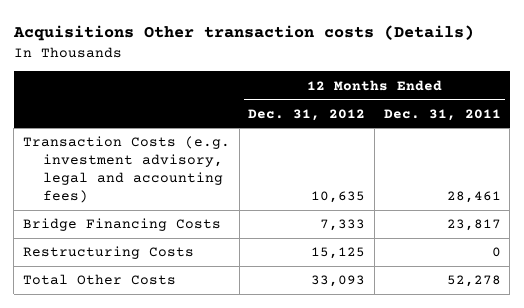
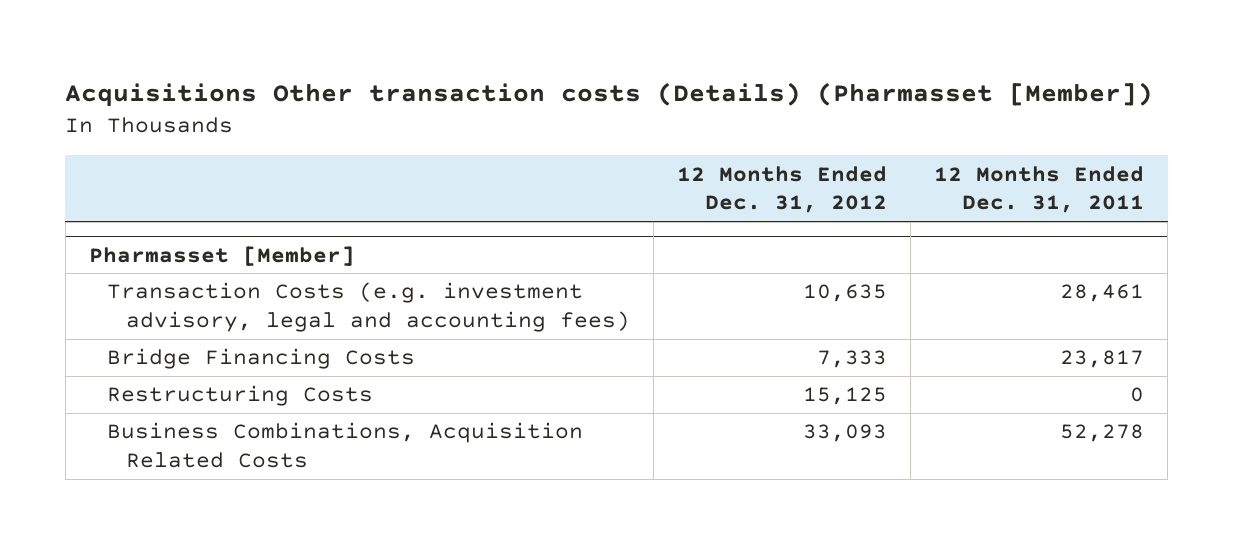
[12,24,474,41] Acquisitions Other transaction costs (Details) -> [65,82,1154,108] Acquisitions Other transaction costs (Details) (Pharmasset [Member])
none -> [88,245,355,266] Pharmasset [Member]
[23,274,177,286] Total Other Costs -> [107,422,584,469] Business Combinations, Acquisition Related Costs

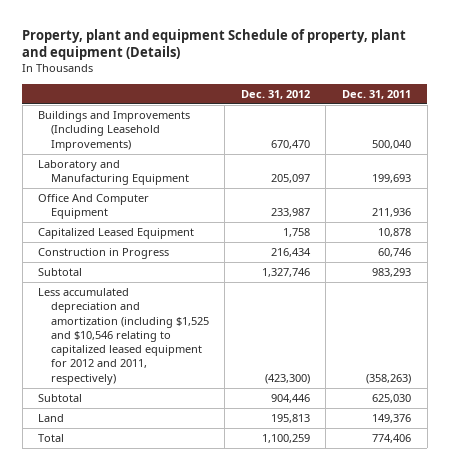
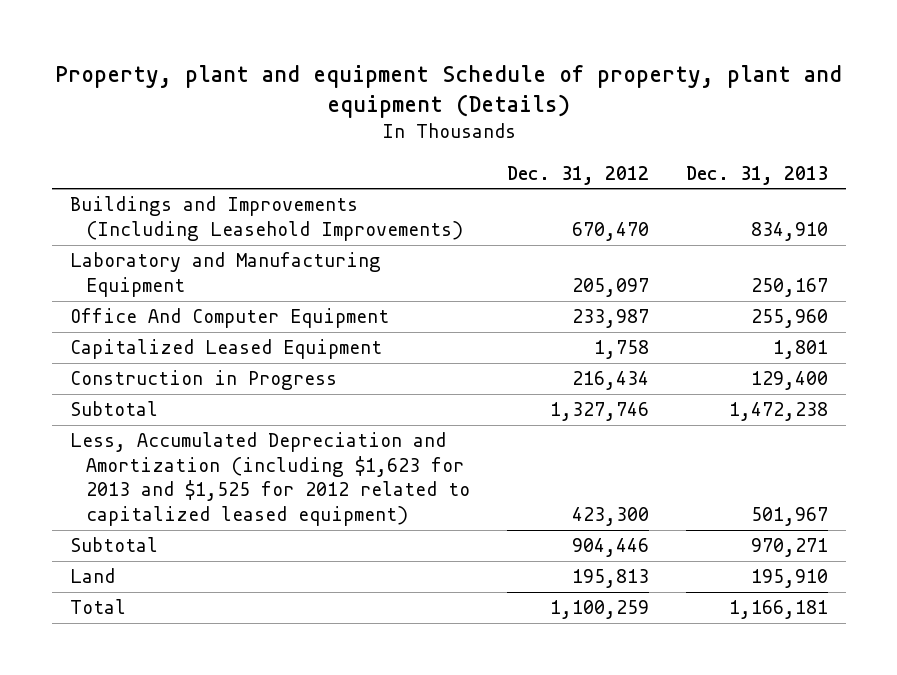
[341,89,411,99] Dec. 31, 2011 -> none
none -> [685,165,828,185] Dec. 31, 2013
[38,288,209,385] Less accumulated depreciation and amortization (including $1,525 and $10,546 relating to capitalized leased equipment for 2012 and 2011, respectively) -> [69,432,471,526] Less, Accumulated Depreciation and Amortization (including $1,623 for 2013 and $1,525 for 2012 related to capitalized leased equipment)
[264,373,310,384] (423,300) -> [571,506,649,526] 423,300

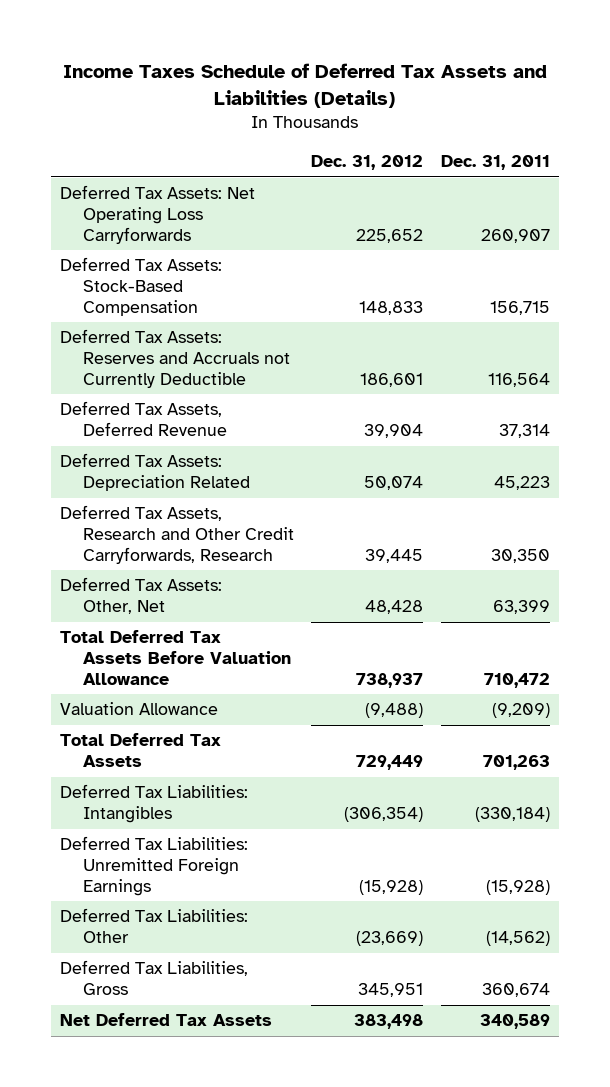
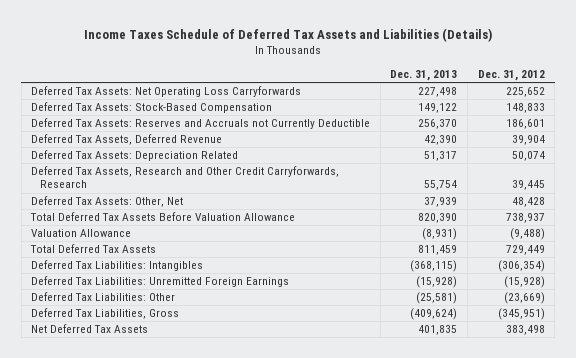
[441,155,551,171] Dec. 31, 2011 -> none
none -> [390,69,458,81] Dec. 31, 2013
[358,983,424,998] 345,951 -> [497,308,545,321] (345,951)

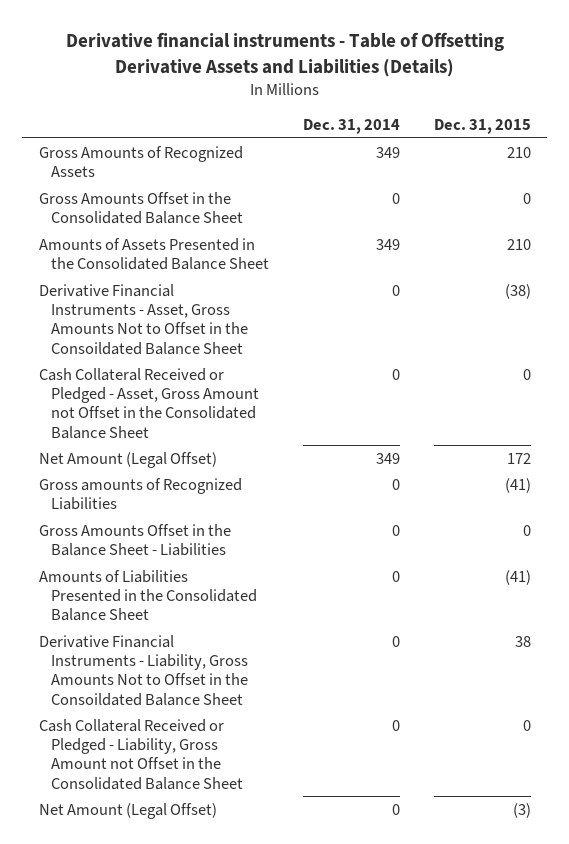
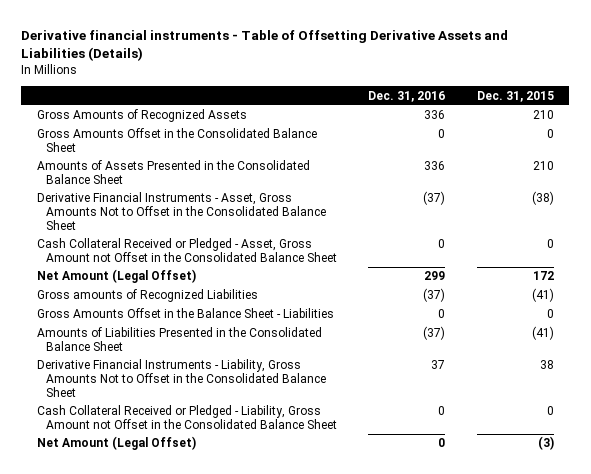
[302,119,400,135] Dec. 31, 2014 -> none
none -> [368,90,446,102] Dec. 31, 2016
[38,283,248,355] Derivative Financial Instruments - Asset, Gross Amounts Not to Offset in the Consoildated Balance Sheet -> [37,192,326,230] Derivative Financial Instruments - Asset, Gross Amounts Not to Offset in the Consolidated Balance Sheet
[38,634,248,706] Derivative Financial Instruments - Liability, Gross Amounts Not to Offset in the Consoildated Balance Sheet -> [37,359,326,397] Derivative Financial Instruments - Liability, Gross Amounts Not to Offset in the Consolidated Balance Sheet

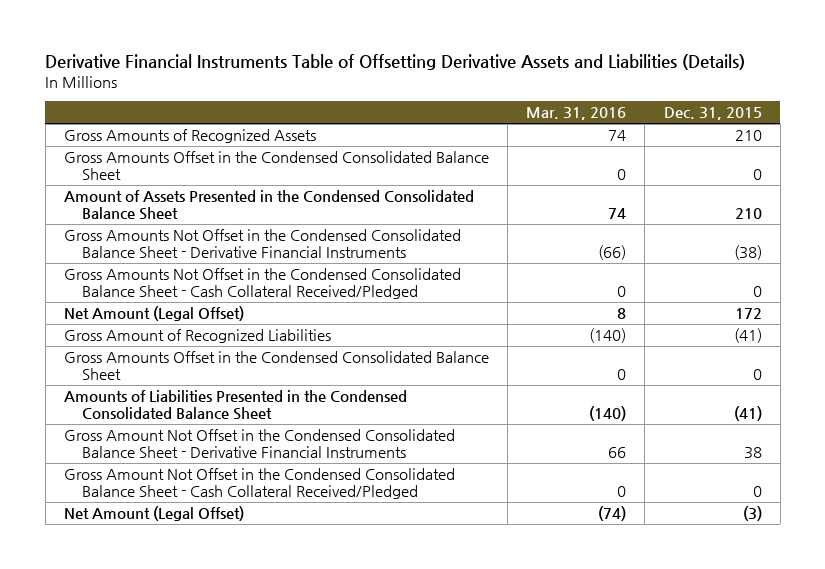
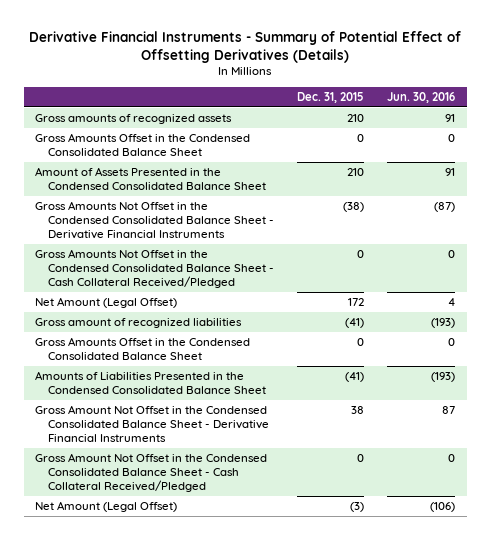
[45,54,746,71] Derivative Financial Instruments Table of Offsetting Derivative Assets and Liabilities (Details) -> [29,30,462,63] Derivative Financial Instruments - Summary of Potential Effect of Offsetting Derivatives (Details)
[526,107,627,121] Mar. 31, 2016 -> none
none -> [387,91,456,103] Jun. 30, 2016
[63,129,316,144] Gross Amounts of Recognized Assets -> [35,114,233,125] Gross amounts of recognized assets
[63,329,331,344] Gross Amount of Recognized Liabilities -> [35,318,243,329] Gross amount of recognized liabilities

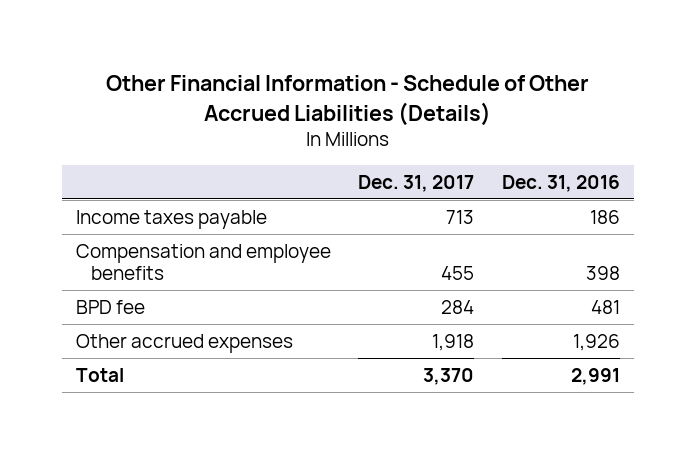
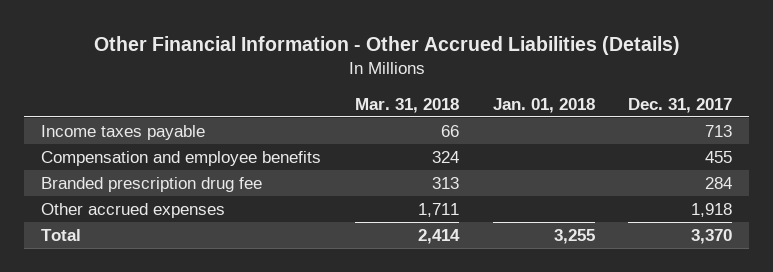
[105,75,589,126] Other Financial Information - Schedule of Other Accrued Liabilities (Details) -> [93,35,680,55] Other Financial Information - Other Accrued Liabilities (Details)
[501,174,620,192] Dec. 31, 2016 -> none
none -> [354,97,459,113] Mar. 31, 2018
none -> [492,97,595,113] Jan. 01, 2018
[75,299,145,314] BPD fee -> [40,176,262,192] Branded prescription drug fee

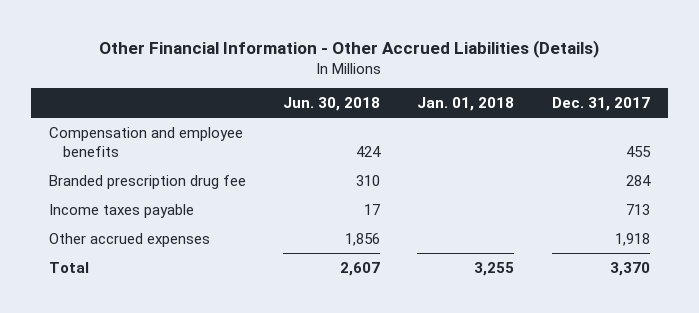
[354,97,459,113] Mar. 31, 2018 -> none
none -> [283,96,381,111] Jun. 30, 2018
[40,124,205,140] Income taxes payable -> [49,203,195,218] Income taxes payable

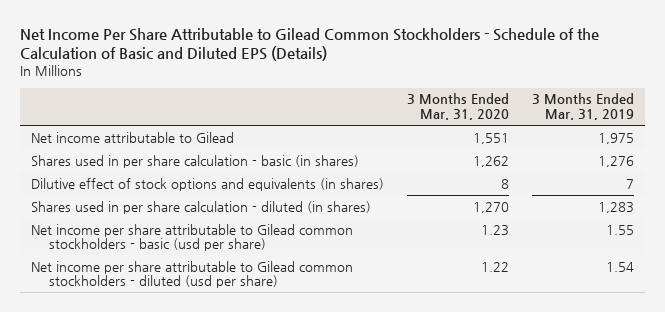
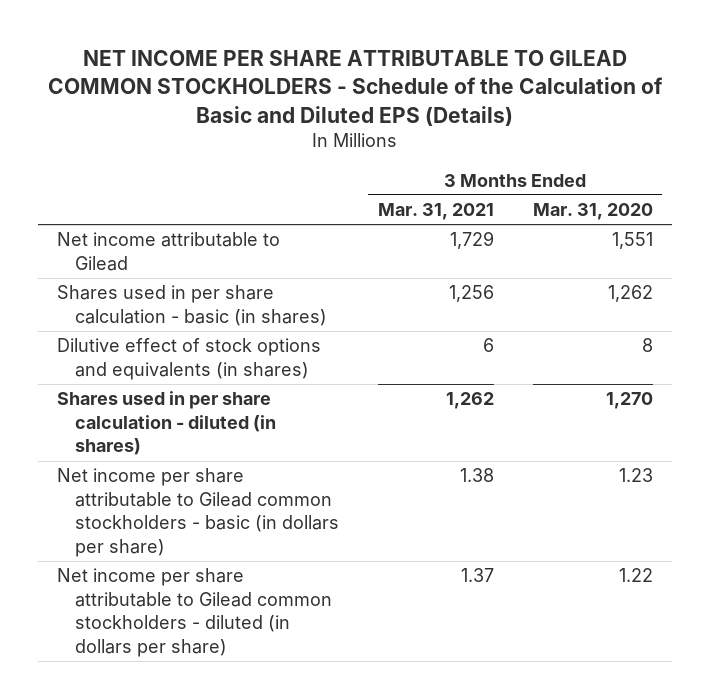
[19,28,599,62] Net Income Per Share Attributable to Gilead Common Stockholders - Schedule of the Calculation of Basic and Diluted EPS (Details) -> [47,49,663,126] NET INCOME PER SHARE ATTRIBUTABLE TO GILEAD COMMON STOCKHOLDERS - Schedule of the Calculation of Basic and Diluted EPS (Details)
[531,93,634,121] 3 Months Ended Mar. 31, 2019 -> none
none -> [377,203,494,221] Mar. 31, 2021
[31,223,354,252] Net income per share attributable to Gilead common stockholders - basic (usd per share) -> [57,468,340,558] Net income per share attributable to Gilead common stockholders - basic (in dollars per share)
[31,260,354,289] Net income per share attributable to Gilead common stockholders - diluted (usd per share) -> [57,568,333,658] Net income per share attributable to Gilead common stockholders - diluted (in dollars per share)

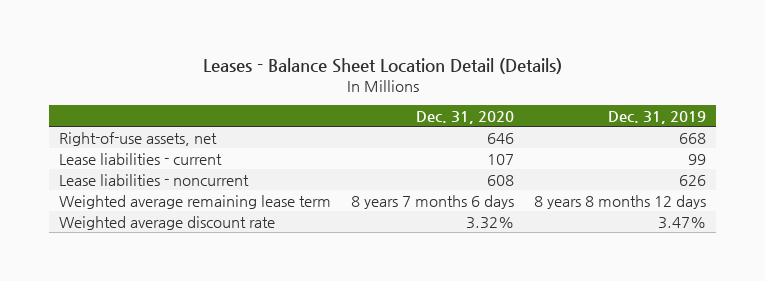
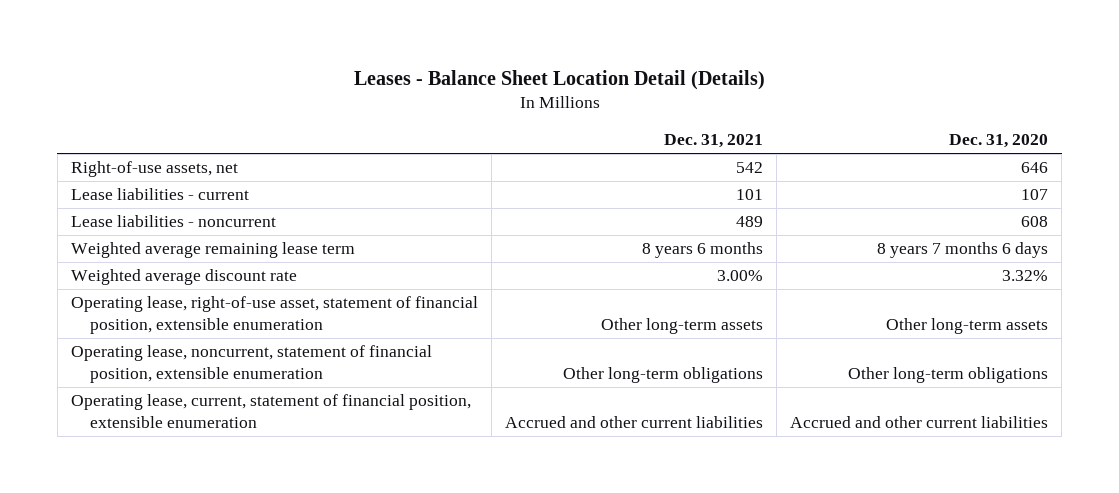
[608,110,707,124] Dec. 31, 2019 -> none
none -> [664,134,764,149] Dec. 31, 2021
none -> [70,296,478,335] Operating lease, right-of-use asset, statement of financial position, extensible enumeration
none -> [70,345,432,384] Operating lease, noncurrent, statement of financial position, extensible enumeration
none -> [70,394,471,429] Operating lease, current, statement of financial position, extensible enumeration

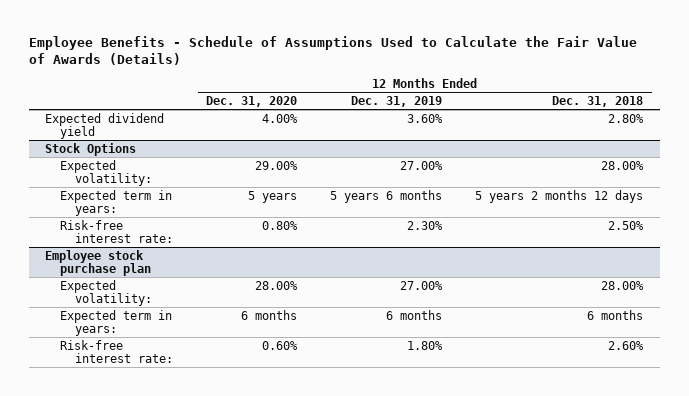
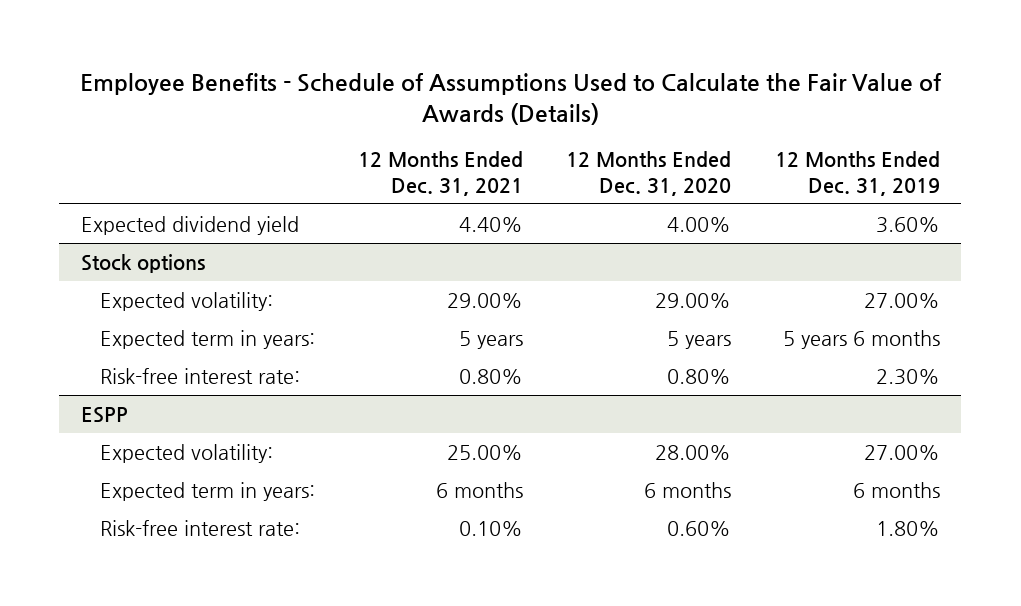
[552,95,644,107] Dec. 31, 2018 -> none
none -> [358,151,524,196] 12 Months Ended Dec. 31, 2021
[45,142,137,156] Stock Options -> [80,253,205,273] Stock options
[45,249,152,277] Employee stock purchase plan -> [80,406,128,423] ESPP

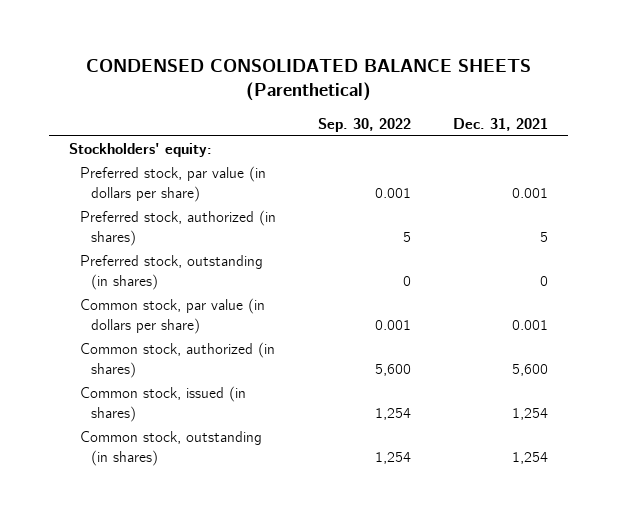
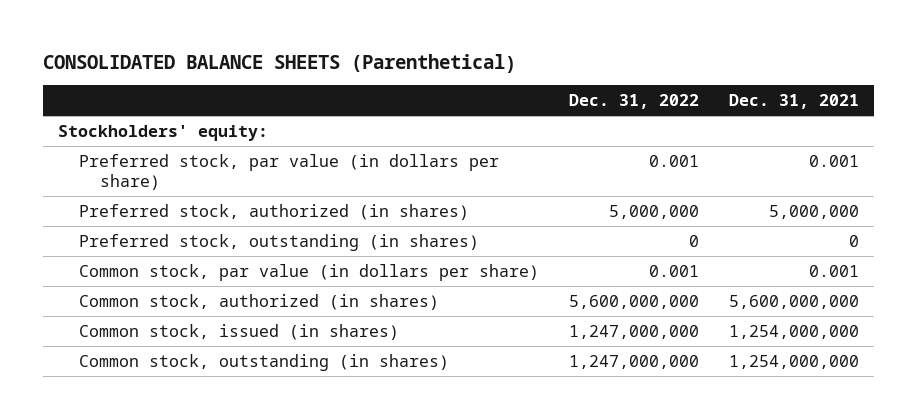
[85,59,531,101] CONDENSED CONSOLIDATED BALANCE SHEETS (Parenthetical) -> [43,53,517,73] CONSOLIDATED BALANCE SHEETS (Parenthetical)
[317,117,411,132] Sep. 30, 2022 -> none
none -> [569,94,700,110] Dec. 31, 2022
[539,231,548,242] 5 -> [769,205,860,220] 5,000,000
[511,363,548,376] 5,600 -> [729,295,860,310] 5,600,000,000
[511,407,548,420] 1,254 -> [729,325,860,340] 1,254,000,000
[511,451,548,464] 1,254 -> [729,355,860,370] 1,254,000,000

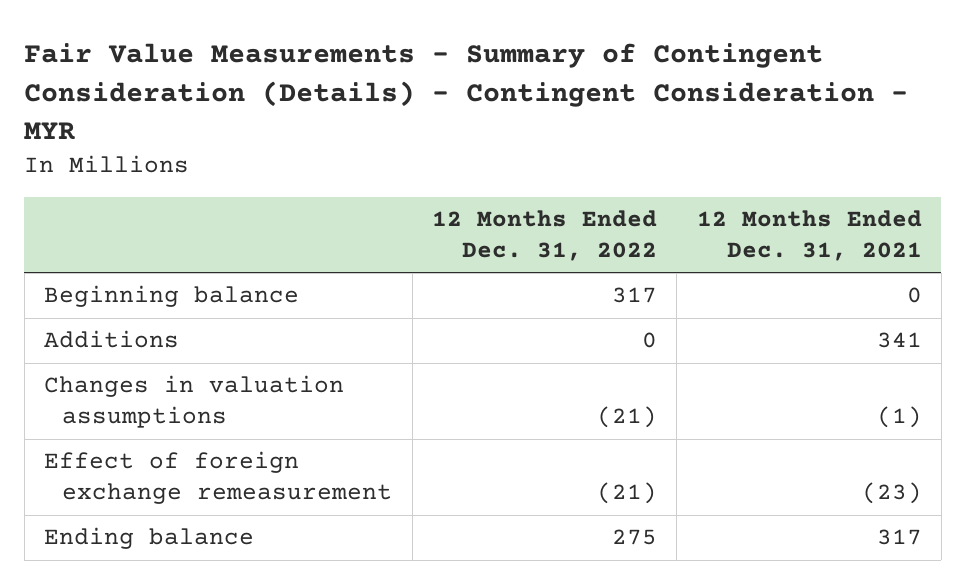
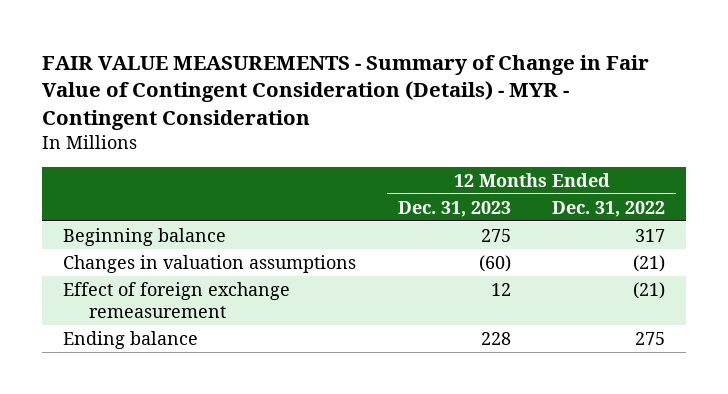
[24,43,909,139] Fair Value Measurements - Summary of Contingent Consideration (Details) - Contingent Consideration - MYR -> [41,54,649,130] FAIR VALUE MEASUREMENTS - Summary of Change in Fair Value of Contingent Consideration (Details) - MYR - Contingent Consideration
[696,210,922,261] 12 Months Ended Dec. 31, 2021 -> none
none -> [397,200,511,217] Dec. 31, 2023
[43,330,179,349] Additions -> none

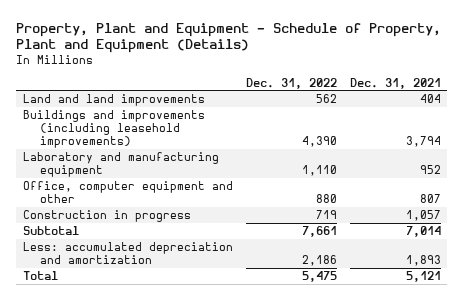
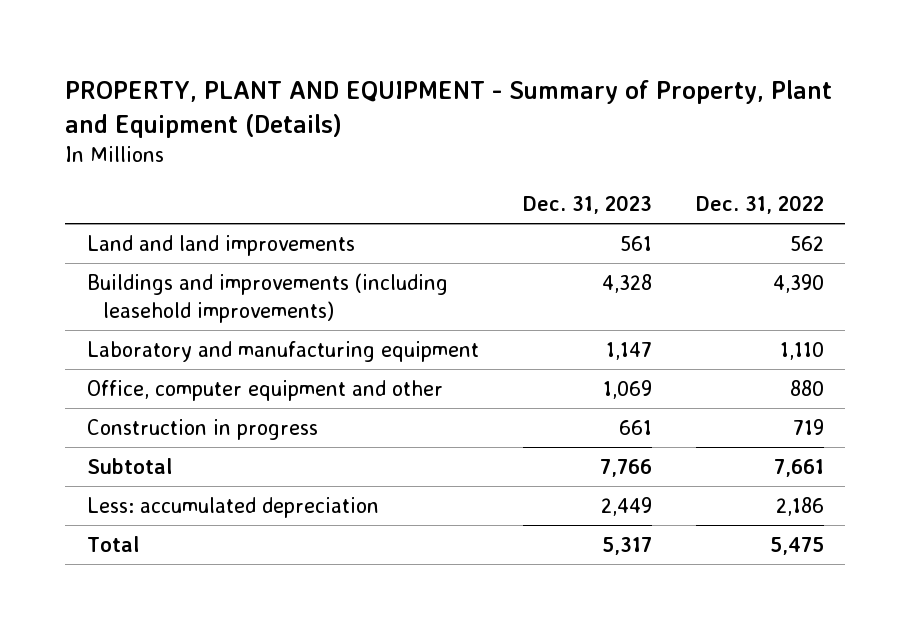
[15,22,441,54] Property, Plant and Equipment - Schedule of Property, Plant and Equipment (Details) -> [65,80,833,138] PROPERTY, PLANT AND EQUIPMENT - Summary of Property, Plant and Equipment (Details)
[349,77,441,89] Dec. 31, 2021 -> none
none -> [522,194,652,214] Dec. 31, 2023
[22,241,233,265] Less: accumulated depreciation and amortization -> [87,497,380,519] Less: accumulated depreciation

